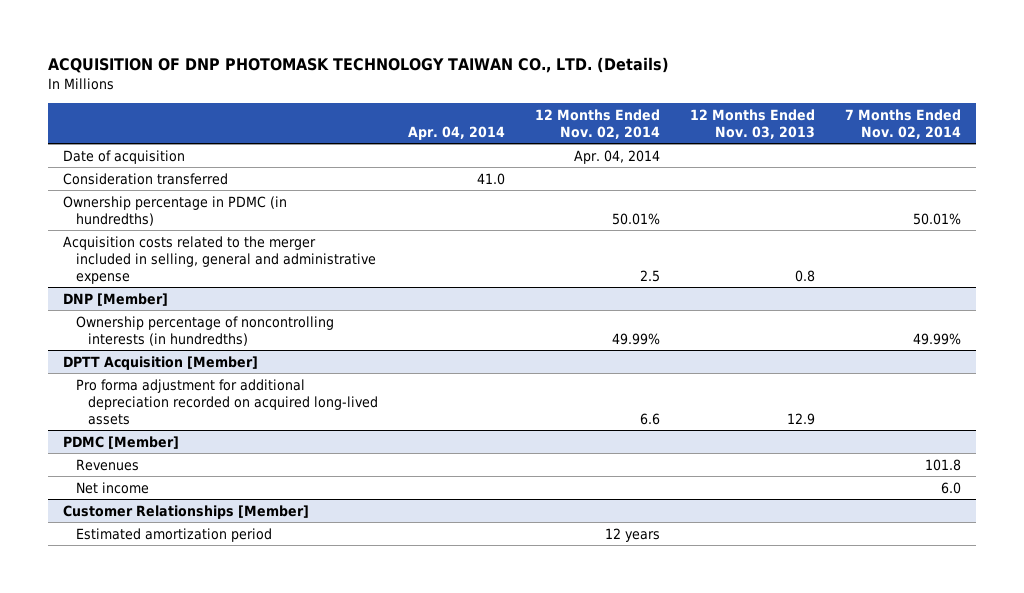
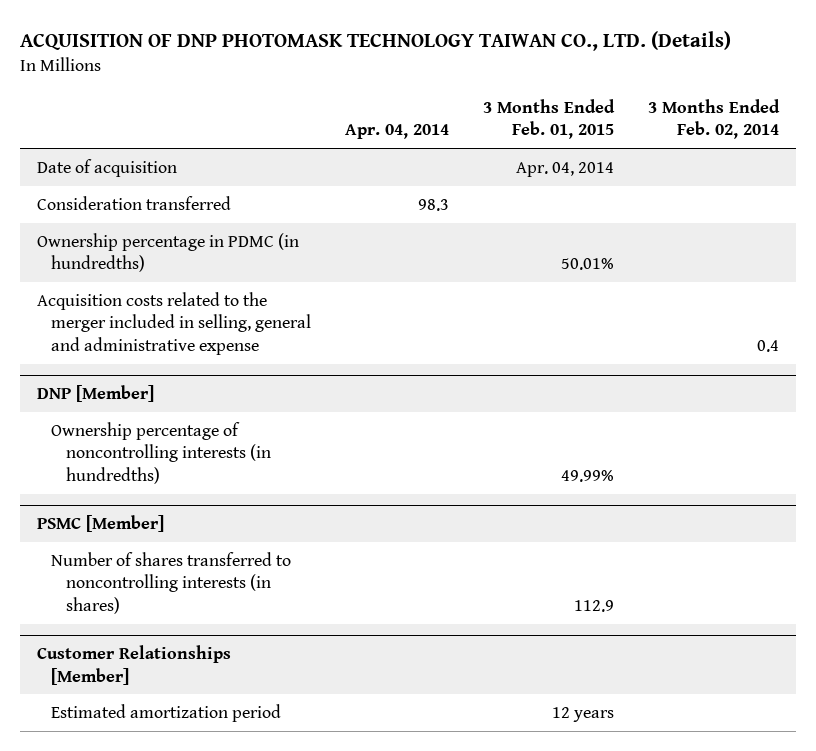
[535,108,661,139] 12 Months Ended Nov. 02, 2014 -> none
[690,108,816,139] 12 Months Ended Nov. 03, 2013 -> none
[845,108,962,139] 7 Months Ended Nov. 02, 2014 -> none
none -> [483,98,616,140] 3 Months Ended Feb. 01, 2015
none -> [648,98,781,140] 3 Months Ended Feb. 02, 2014
[477,172,506,185] 41.0 -> [418,198,450,211] 98.3
[63,355,259,370] DPTT Acquisition [Member] -> none
[75,378,379,425] Pro forma adjustment for additional depreciation recorded on acquired long-lived assets -> none
[63,435,180,449] PDMC [Member] -> none
[75,458,139,471] Revenues -> none
[75,481,149,494] Net income -> none
none -> [36,515,164,533] PSMC [Member]
none -> [51,551,292,614] Number of shares transferred to noncontrolling interests (in shares)

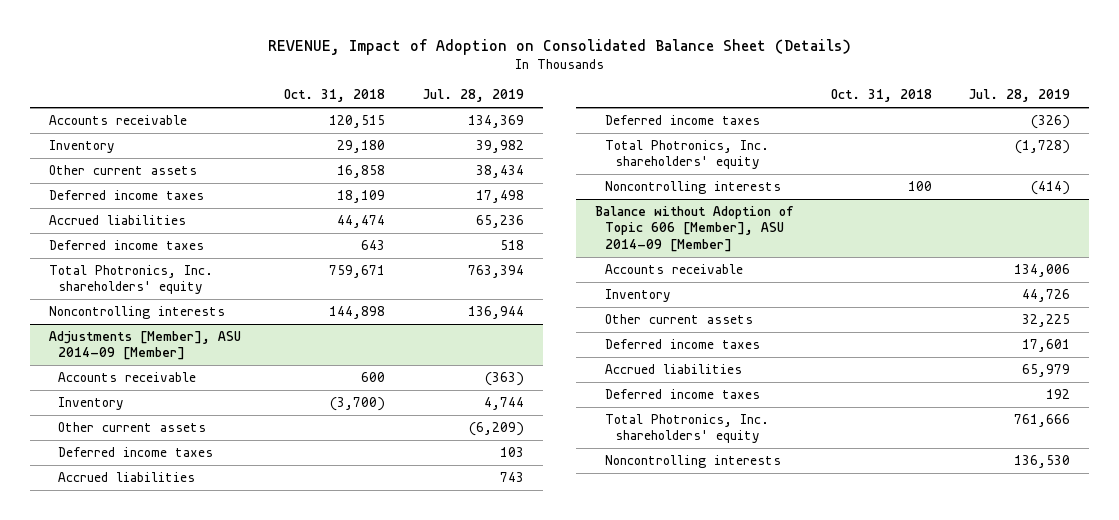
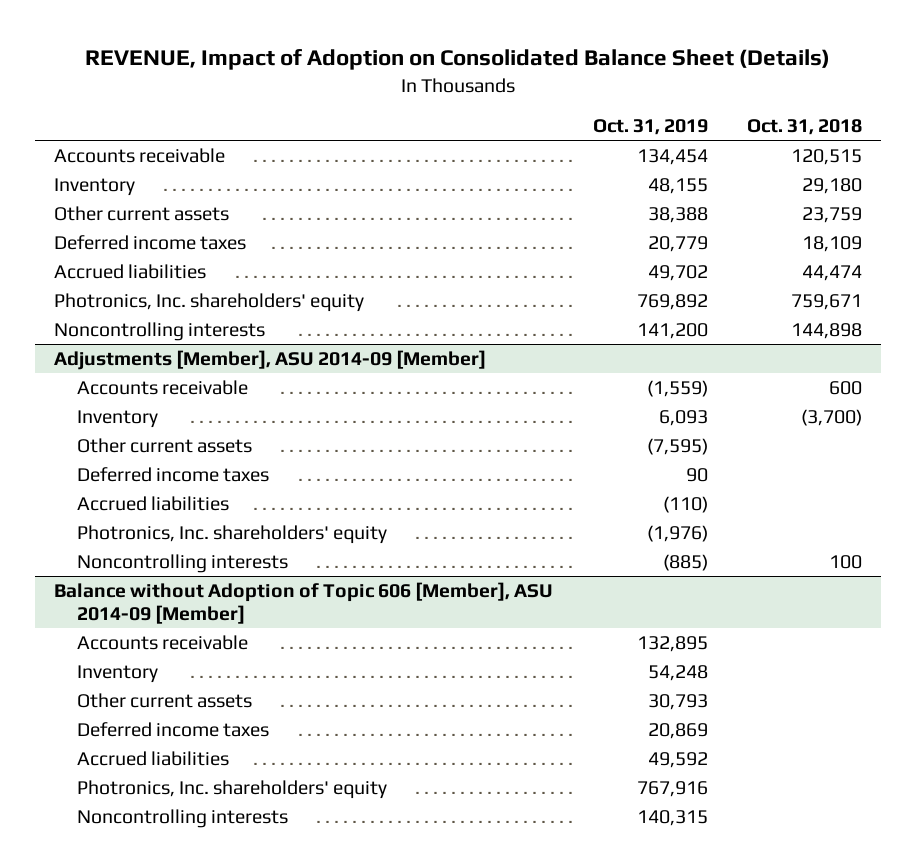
[422,89,524,103] Jul. 28, 2019 -> none
none -> [592,119,708,136] Oct. 31, 2019
[337,165,386,179] 16,858 -> [801,206,862,223] 23,759
[48,240,204,251] Deferred income taxes -> none
[48,265,213,295] Total Photronics, Inc. shareholders' equity -> [54,292,365,312] Photronics, Inc. shareholders' equity
[604,115,760,126] Deferred income taxes -> none
[604,140,769,170] Total Photronics, Inc. shareholders' equity -> [76,524,387,544] Photronics, Inc. shareholders' equity
[604,389,760,400] Deferred income taxes -> none
[604,414,769,444] Total Photronics, Inc. shareholders' equity -> [76,779,387,799] Photronics, Inc. shareholders' equity

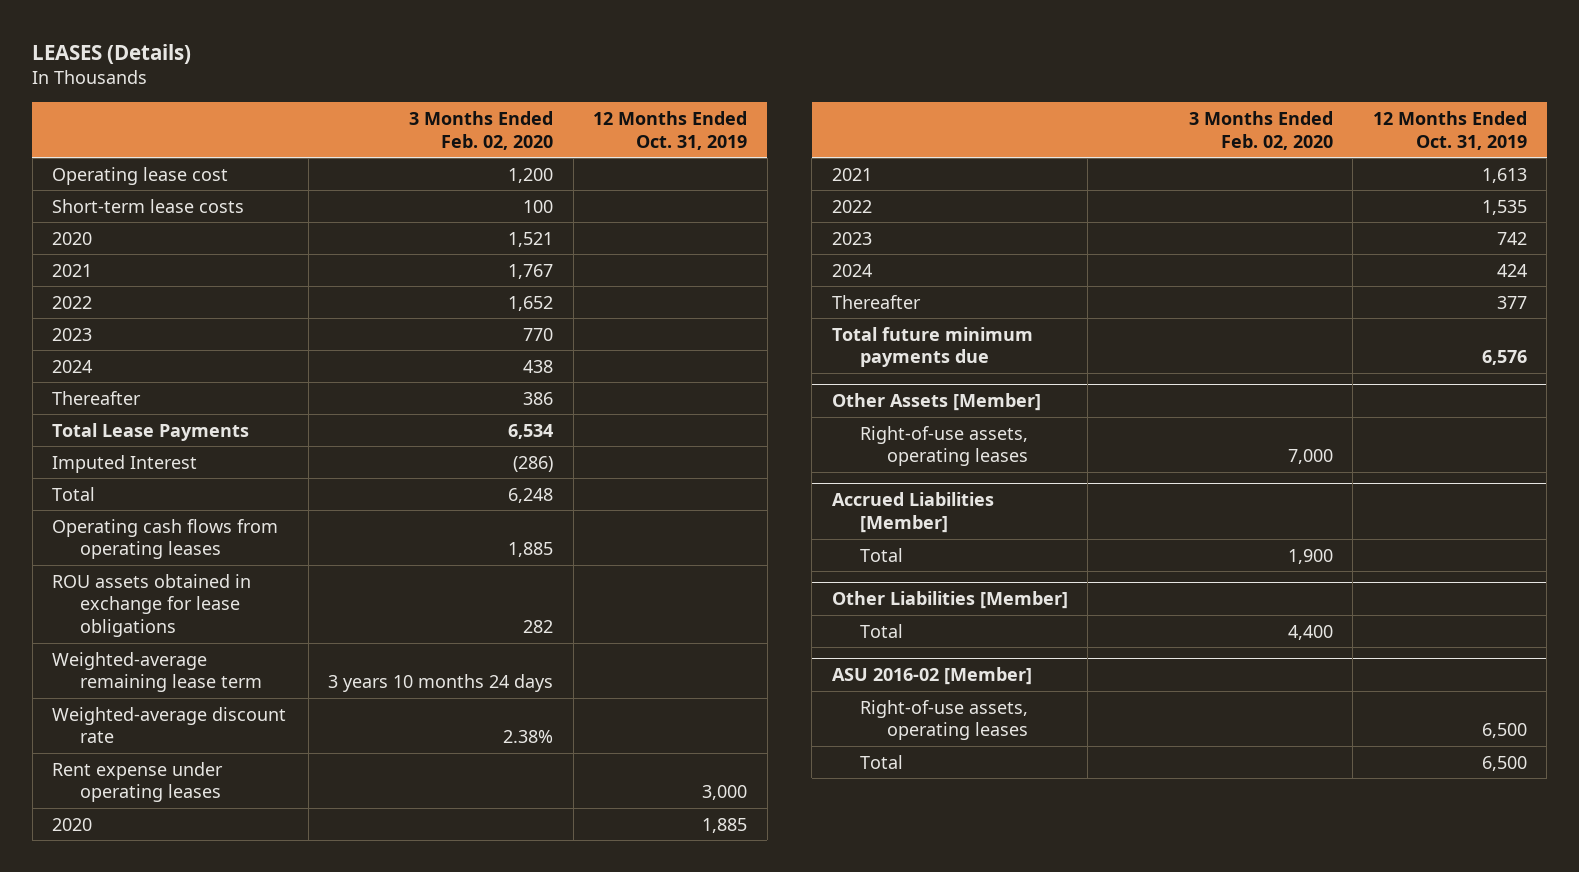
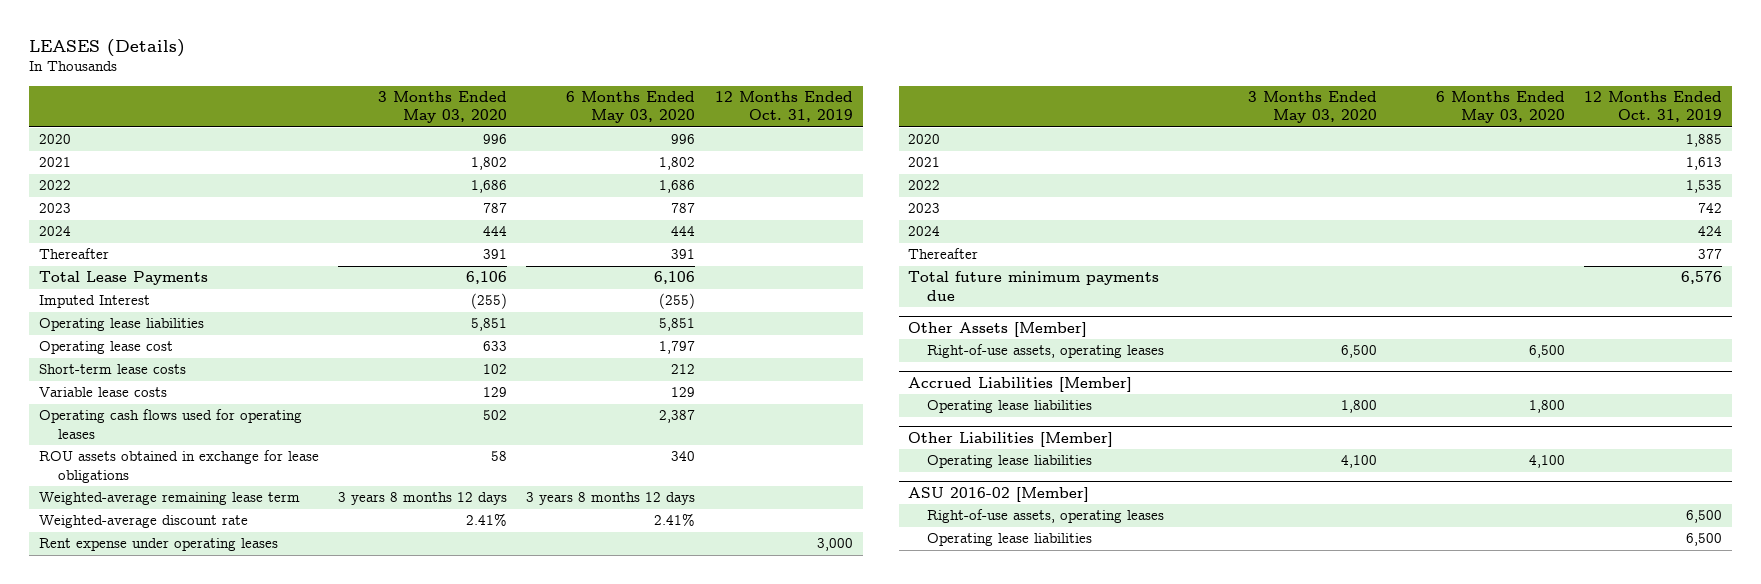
[409,110,554,150] 3 Months Ended Feb. 02, 2020 -> none
none -> [378,90,508,124] 3 Months Ended May 03, 2020
none -> [566,90,696,124] 6 Months Ended May 03, 2020
[52,486,96,501] Total -> [38,318,204,332] Operating lease liabilities
[52,166,229,185] Operating lease cost -> [38,341,173,355] Operating lease cost
[52,198,245,213] Short-term lease costs -> [38,364,186,375] Short-term lease costs
none -> [38,387,167,398] Variable lease costs
[52,518,279,560] Operating cash flows from operating leases -> [38,409,302,439] Operating cash flows used for operating leases
[859,547,903,562] Total -> [927,400,1093,414] Operating lease liabilities
[859,623,903,638] Total -> [927,455,1093,469] Operating lease liabilities
[859,754,903,769] Total -> [927,533,1093,547] Operating lease liabilities

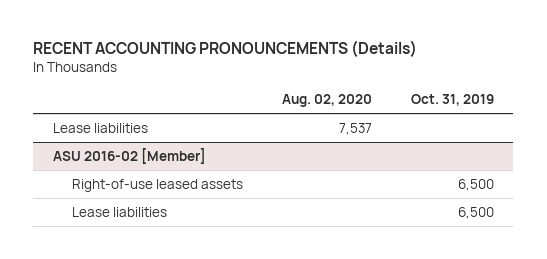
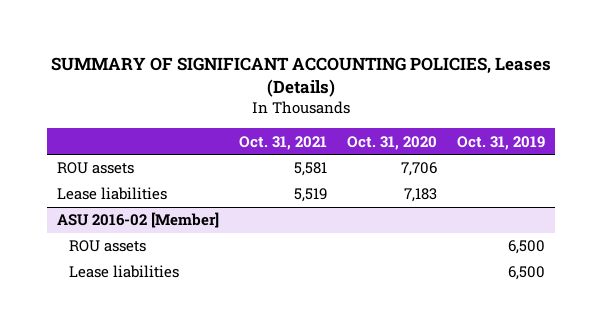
[33,40,418,58] RECENT ACCOUNTING PRONOUNCEMENTS (Details) -> [50,56,551,98] SUMMARY OF SIGNIFICANT ACCOUNTING POLICIES, Leases (Details)
[282,94,373,108] Aug. 02, 2020 -> none
none -> [238,135,327,150] Oct. 31, 2021
none -> [346,135,437,150] Oct. 31, 2020
none -> [56,162,134,175] ROU assets
[72,178,244,192] Right-of-use leased assets -> [69,240,147,253] ROU assets

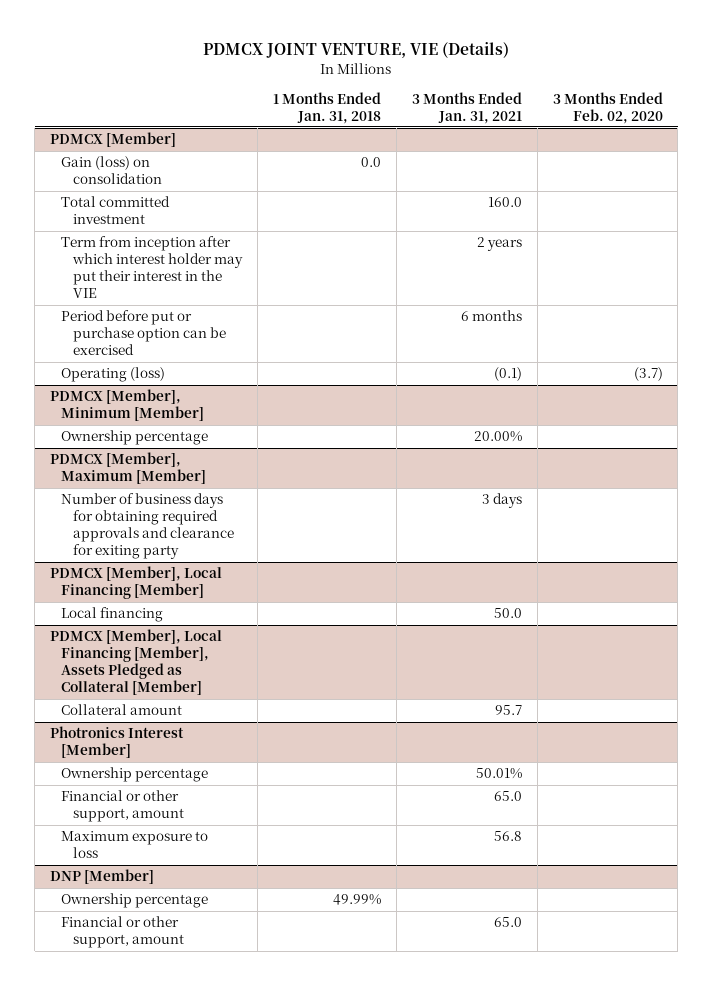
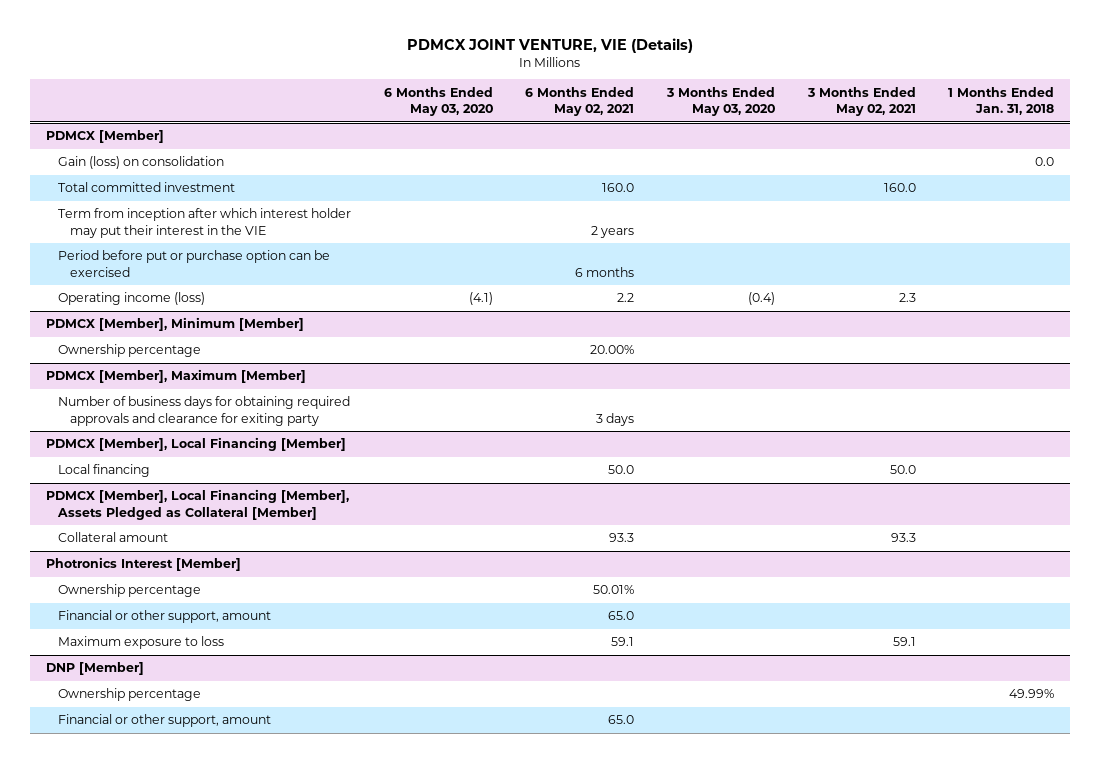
[411,91,522,124] 3 Months Ended Jan. 31, 2021 -> none
[552,91,663,124] 3 Months Ended Feb. 02, 2020 -> none
none -> [383,86,493,117] 6 Months Ended May 03, 2020
none -> [525,86,635,117] 6 Months Ended May 02, 2021
none -> [665,86,775,117] 3 Months Ended May 03, 2020
none -> [806,86,916,117] 3 Months Ended May 02, 2021
[61,367,166,383] Operating (loss) -> [58,292,206,306] Operating income (loss)

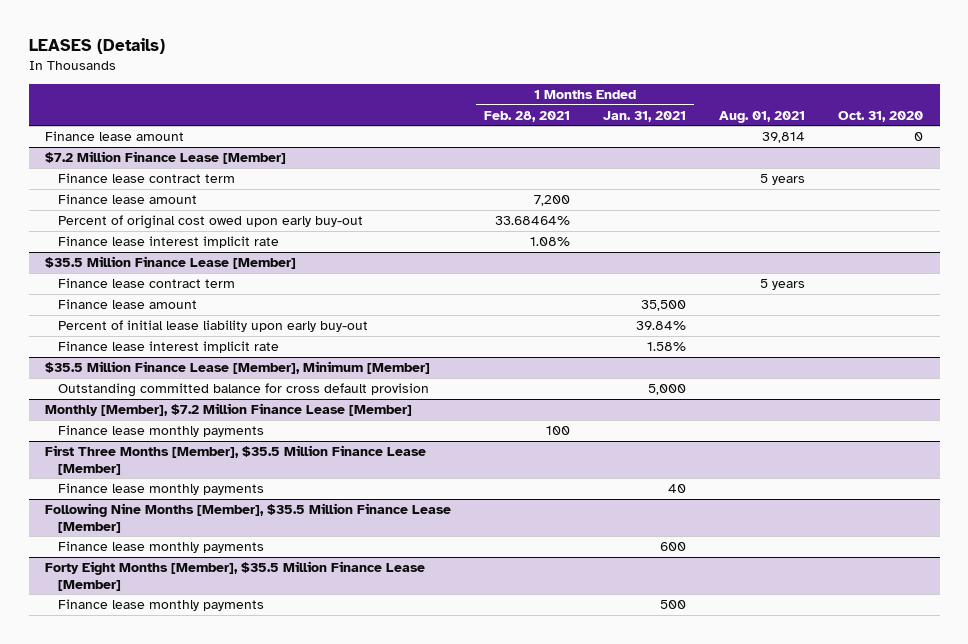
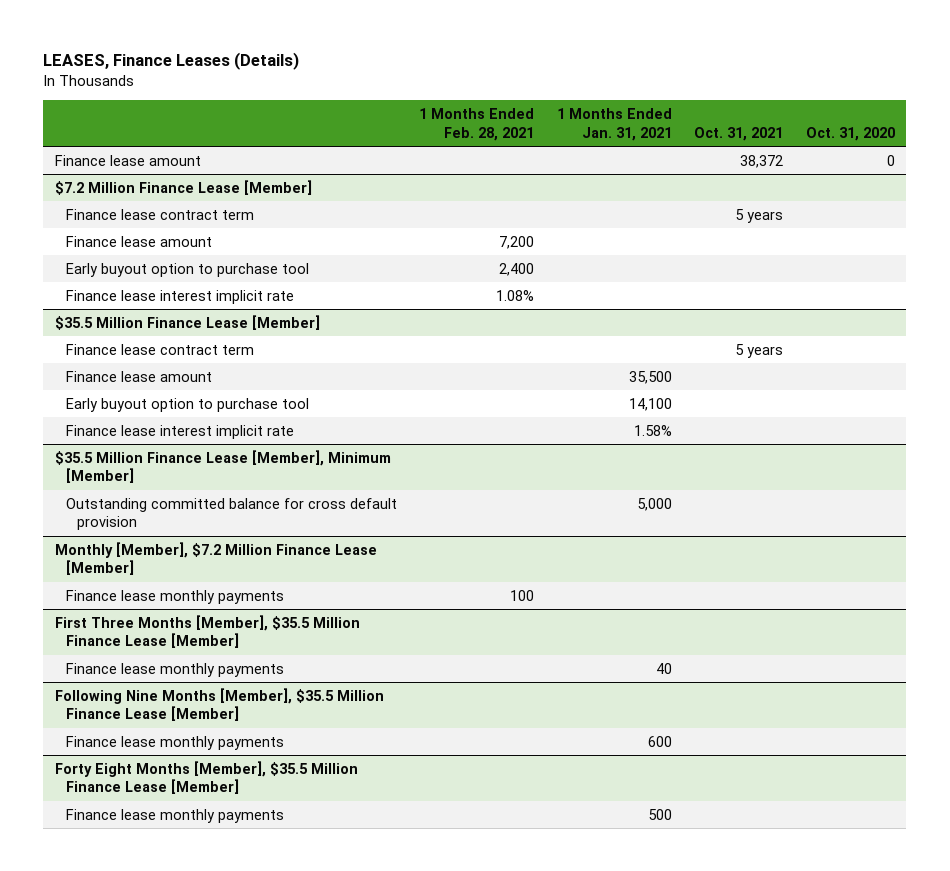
[28,37,165,54] LEASES (Details) -> [43,51,300,70] LEASES, Finance Leases (Details)
[719,110,806,123] Aug. 01, 2021 -> none
none -> [694,126,784,141] Oct. 31, 2021
[58,215,364,230] Percent of original cost owed upon early buy-out -> none
none -> [65,262,309,277] Early buyout option to purchase tool
[58,320,369,333] Percent of initial lease liability upon early buy-out -> none
none -> [65,397,309,412] Early buyout option to purchase tool

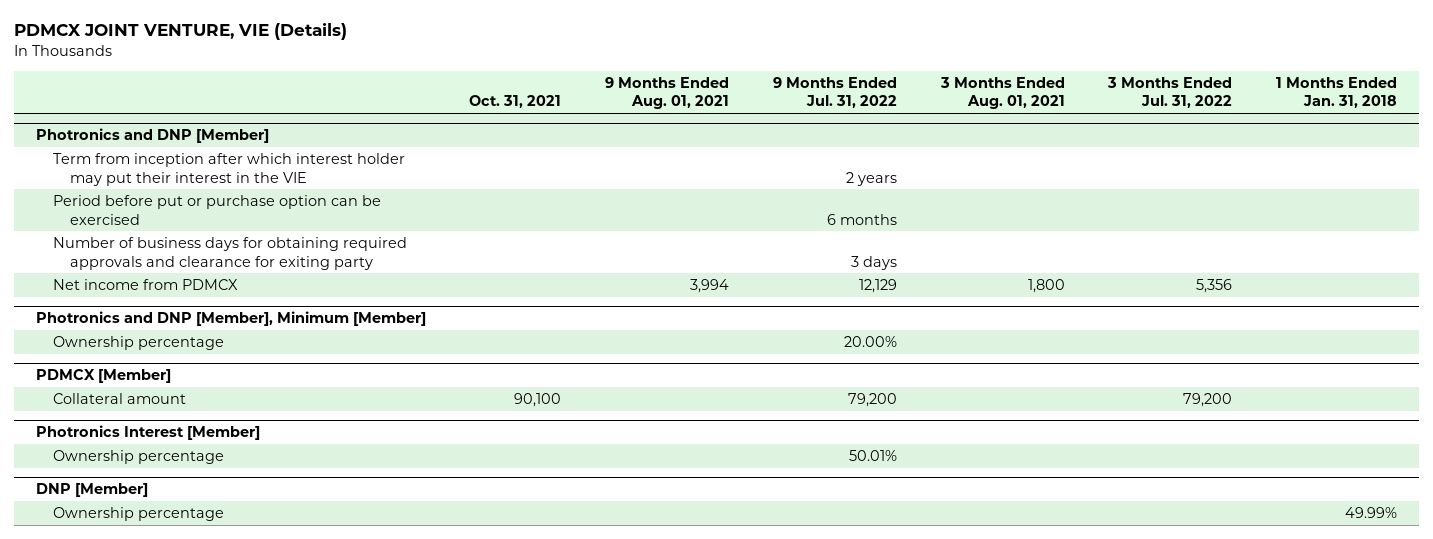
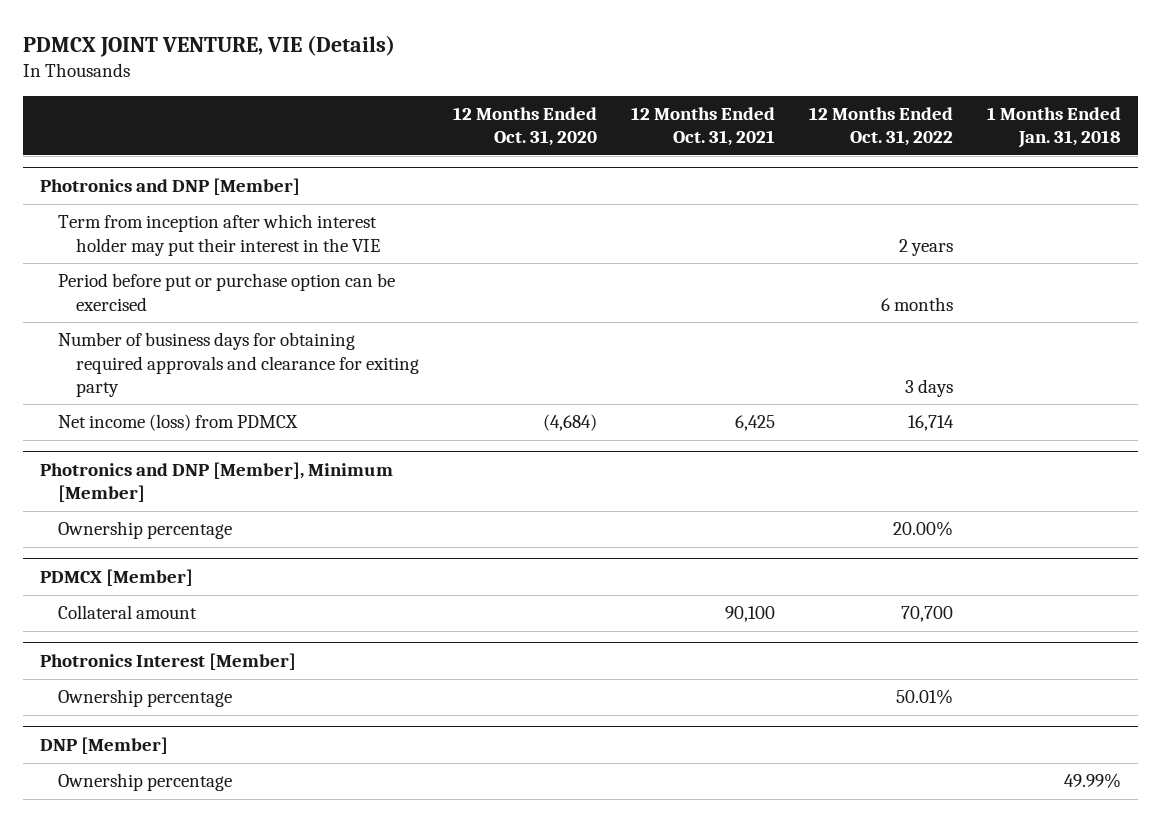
[469,95,562,109] Oct. 31, 2021 -> none
[605,76,730,110] 9 Months Ended Aug. 01, 2021 -> none
[772,76,897,109] 9 Months Ended Jul. 31, 2022 -> none
[939,76,1065,110] 3 Months Ended Aug. 01, 2021 -> none
[1107,76,1233,109] 3 Months Ended Jul. 31, 2022 -> none
none -> [452,106,597,147] 12 Months Ended Oct. 31, 2020
none -> [630,106,775,147] 12 Months Ended Oct. 31, 2021
none -> [808,106,953,147] 12 Months Ended Oct. 31, 2022
[53,279,239,291] Net income from PDMCX -> [57,414,298,432] Net income (loss) from PDMCX

